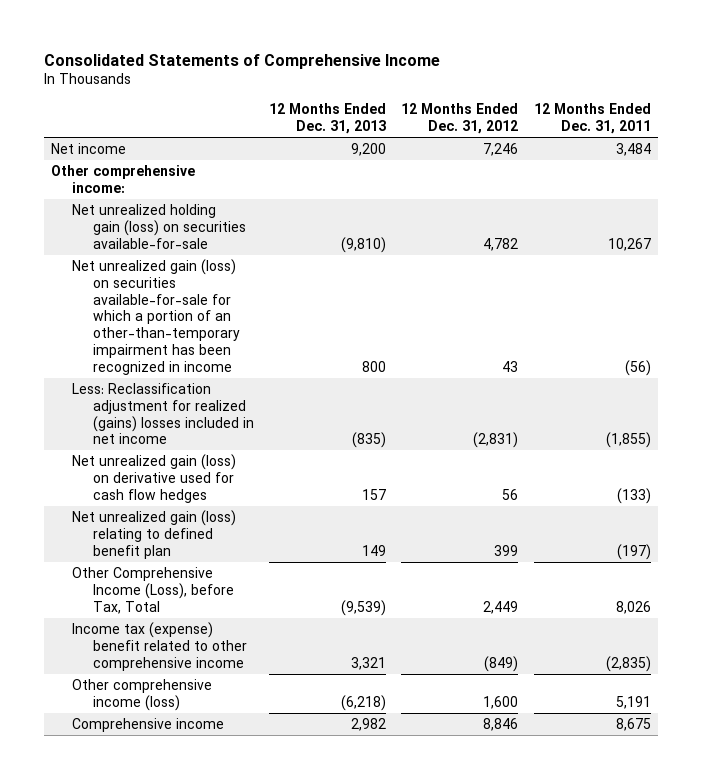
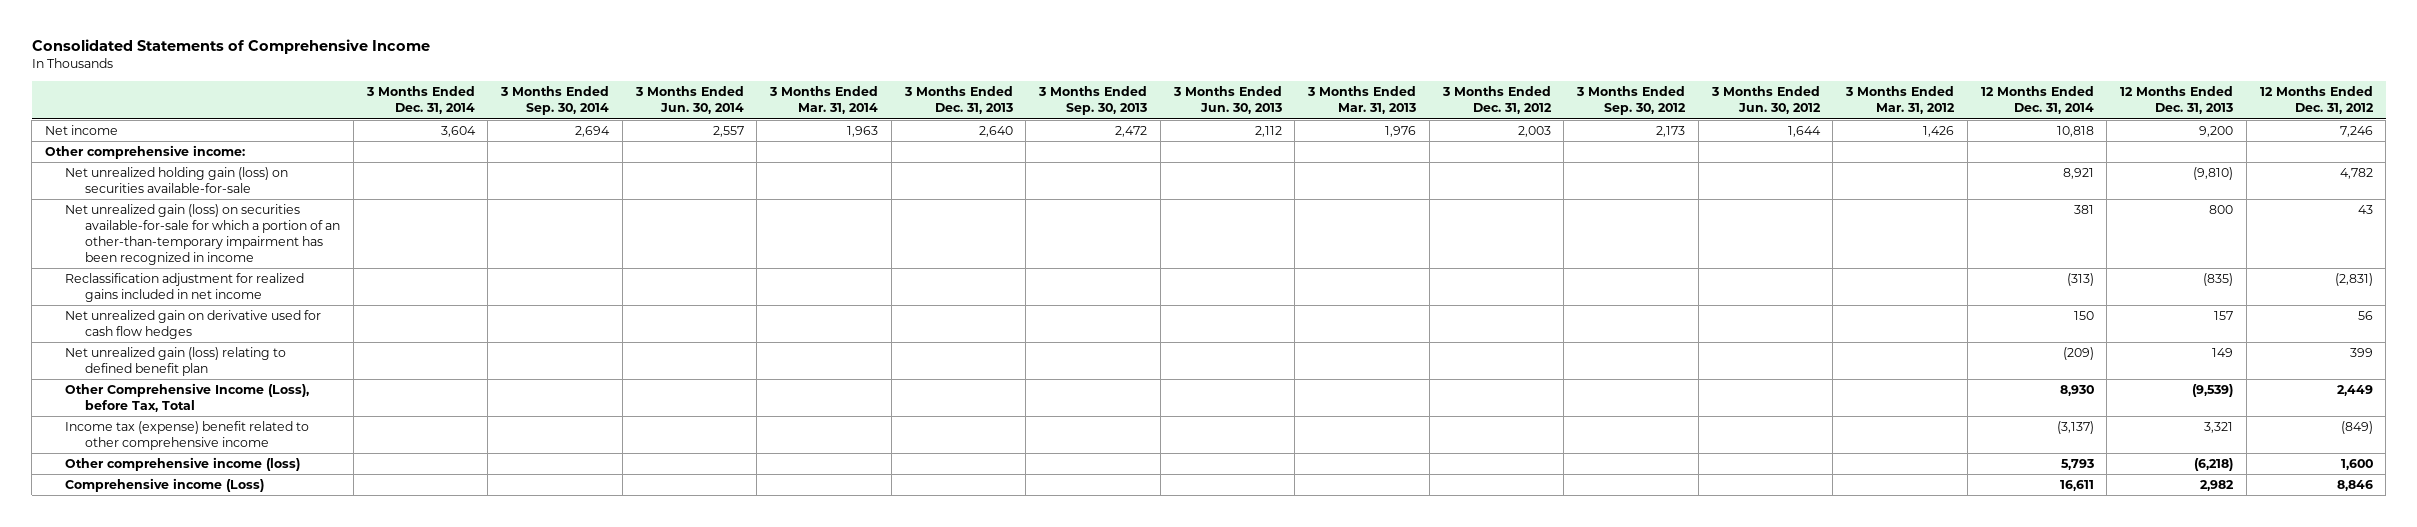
[533,103,651,135] 12 Months Ended Dec. 31, 2011 -> none
none -> [365,86,475,115] 3 Months Ended Dec. 31, 2014
none -> [500,86,610,116] 3 Months Ended Sep. 30, 2014
none -> [634,86,744,115] 3 Months Ended Jun. 30, 2014
none -> [769,86,879,115] 3 Months Ended Mar. 31, 2014
none -> [903,86,1013,115] 3 Months Ended Dec. 31, 2013
none -> [1038,86,1148,116] 3 Months Ended Sep. 30, 2013
none -> [1172,86,1282,115] 3 Months Ended Jun. 30, 2013
none -> [1307,86,1417,115] 3 Months Ended Mar. 31, 2013
none -> [1441,86,1552,115] 3 Months Ended Dec. 31, 2012
none -> [1576,86,1687,116] 3 Months Ended Sep. 30, 2012
none -> [1710,86,1821,115] 3 Months Ended Jun. 30, 2012
none -> [1845,86,1956,115] 3 Months Ended Mar. 31, 2012
none -> [1980,86,2094,115] 12 Months Ended Dec. 31, 2014
[72,382,254,445] Less: Reclassification adjustment for realized (gains) losses included in net income -> [64,273,304,303] Reclassification adjustment for realized gains included in net income
[72,453,237,503] Net unrealized gain (loss) on derivative used for cash flow hedges -> [64,310,321,340] Net unrealized gain on derivative used for cash flow hedges
[72,717,225,732] Comprehensive income -> [64,478,264,493] Comprehensive income (Loss)

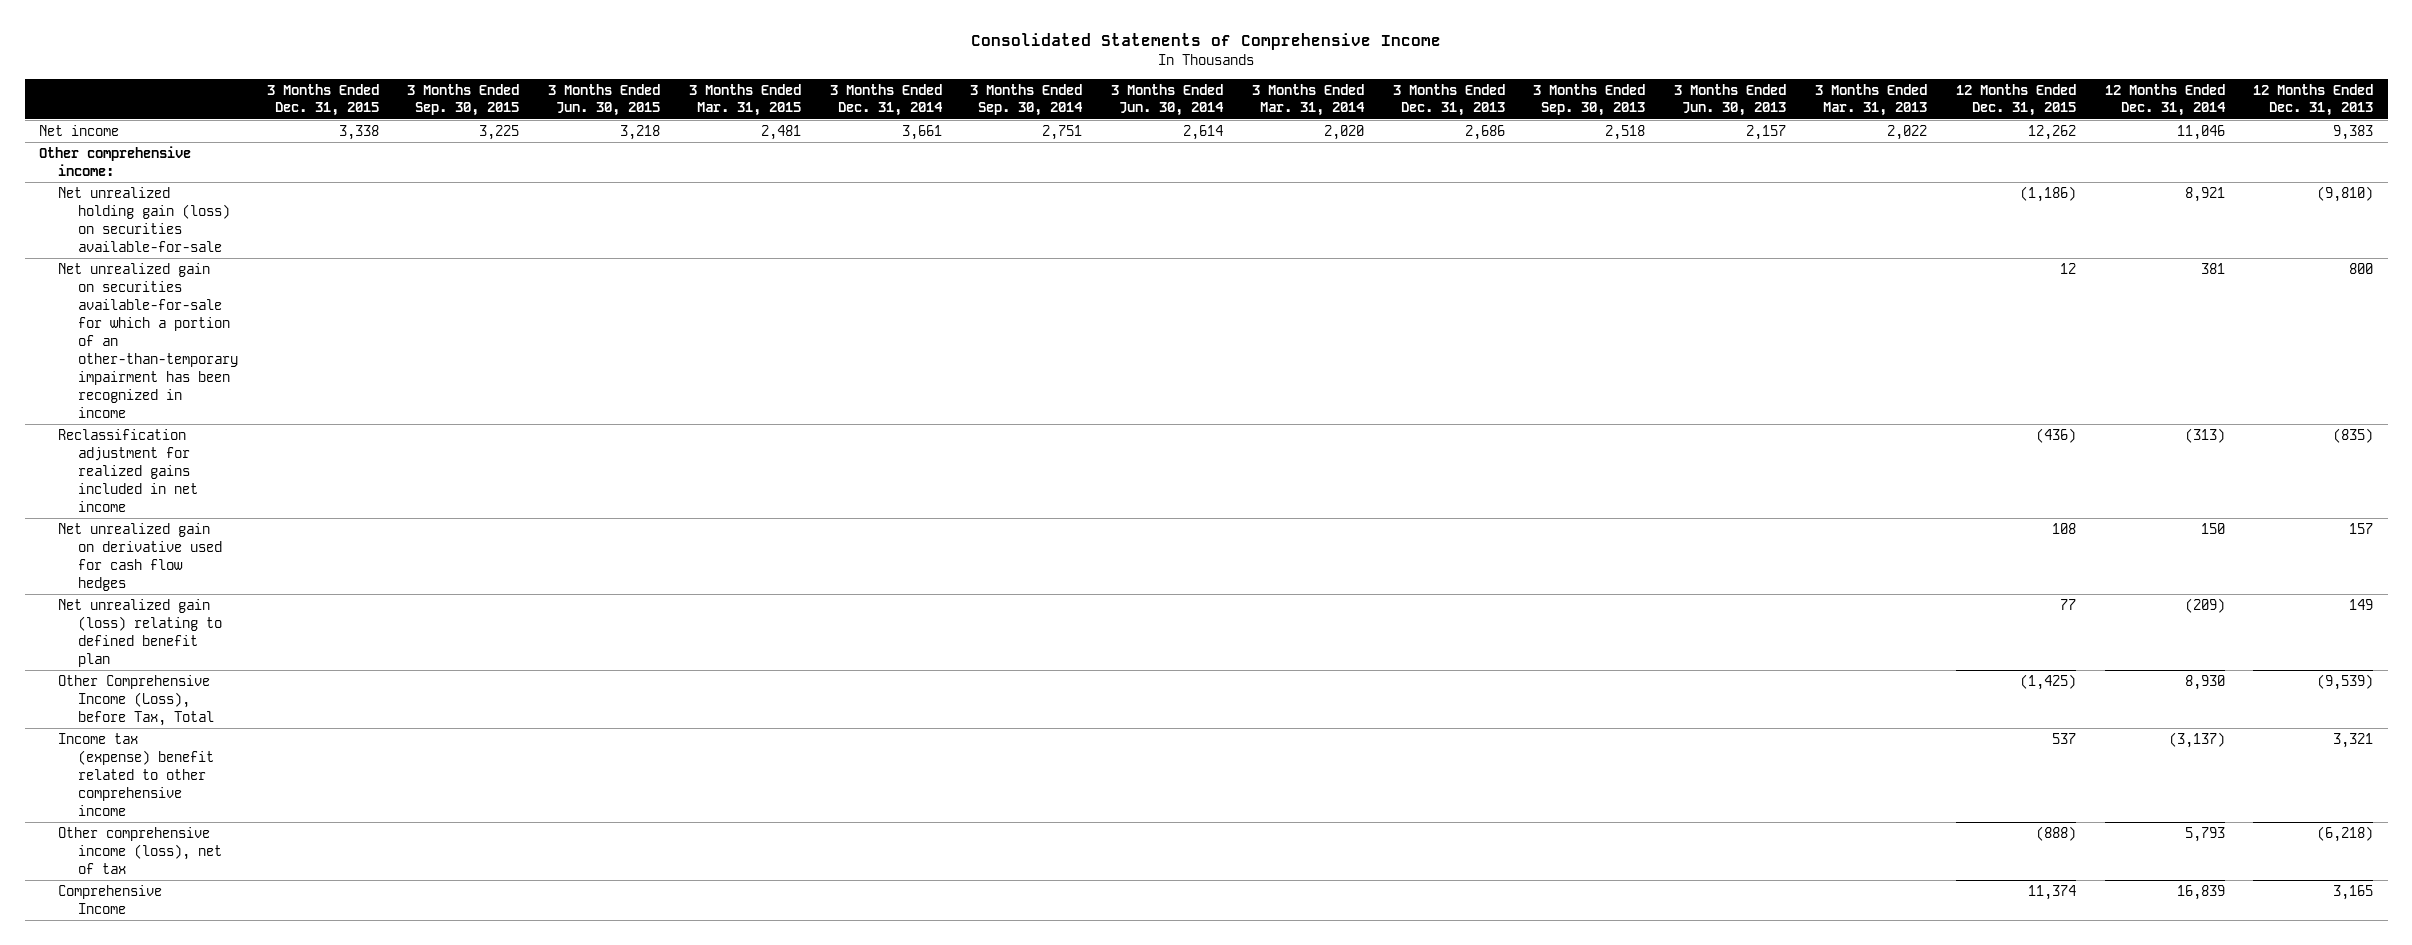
[1441,86,1552,115] 3 Months Ended Dec. 31, 2012 -> none
[1576,86,1687,116] 3 Months Ended Sep. 30, 2012 -> none
[1710,86,1821,115] 3 Months Ended Jun. 30, 2012 -> none
[1845,86,1956,115] 3 Months Ended Mar. 31, 2012 -> none
[2259,86,2374,115] 12 Months Ended Dec. 31, 2012 -> none
none -> [266,83,379,117] 3 Months Ended Dec. 31, 2015
none -> [407,83,520,117] 3 Months Ended Sep. 30, 2015
none -> [548,83,661,117] 3 Months Ended Jun. 30, 2015
none -> [688,83,801,117] 3 Months Ended Mar. 31, 2015
none -> [1955,83,2076,117] 12 Months Ended Dec. 31, 2015
[440,126,476,138] 3,604 -> [901,124,942,140] 3,661
[575,126,611,138] 2,694 -> [1042,124,1083,140] 2,751
[712,126,744,138] 2,557 -> [1183,124,1224,140] 2,614
[847,126,879,138] 1,963 -> [1323,124,1364,140] 2,020
[978,126,1013,138] 2,640 -> [1464,124,1505,140] 2,686
[1115,126,1148,138] 2,472 -> [1605,124,1646,140] 2,518
[1254,126,1282,138] 2,112 -> [1746,124,1787,140] 2,157
[1385,126,1417,138] 1,976 -> [1886,124,1927,140] 2,022
[2056,126,2094,138] 10,818 -> [2176,124,2225,140] 11,046
[2199,126,2234,138] 9,200 -> [2333,124,2374,140] 9,383
[64,204,341,265] Net unrealized gain (loss) on securities available-for-sale for which a portion of an other-than-temporary impairment has been recognized in income -> [58,262,238,418] Net unrealized gain on securities available-for-sale for which a portion of an other-than-temporary impairment has been recognized in income
[64,457,300,472] Other comprehensive income (loss) -> [58,826,222,874] Other comprehensive income (loss), net of tax
[64,478,264,493] Comprehensive income (Loss) -> [58,884,163,914] Comprehensive Income
[2059,480,2094,492] 16,611 -> [2176,884,2225,900] 16,839
[2200,480,2235,492] 2,982 -> [2333,884,2374,900] 3,165

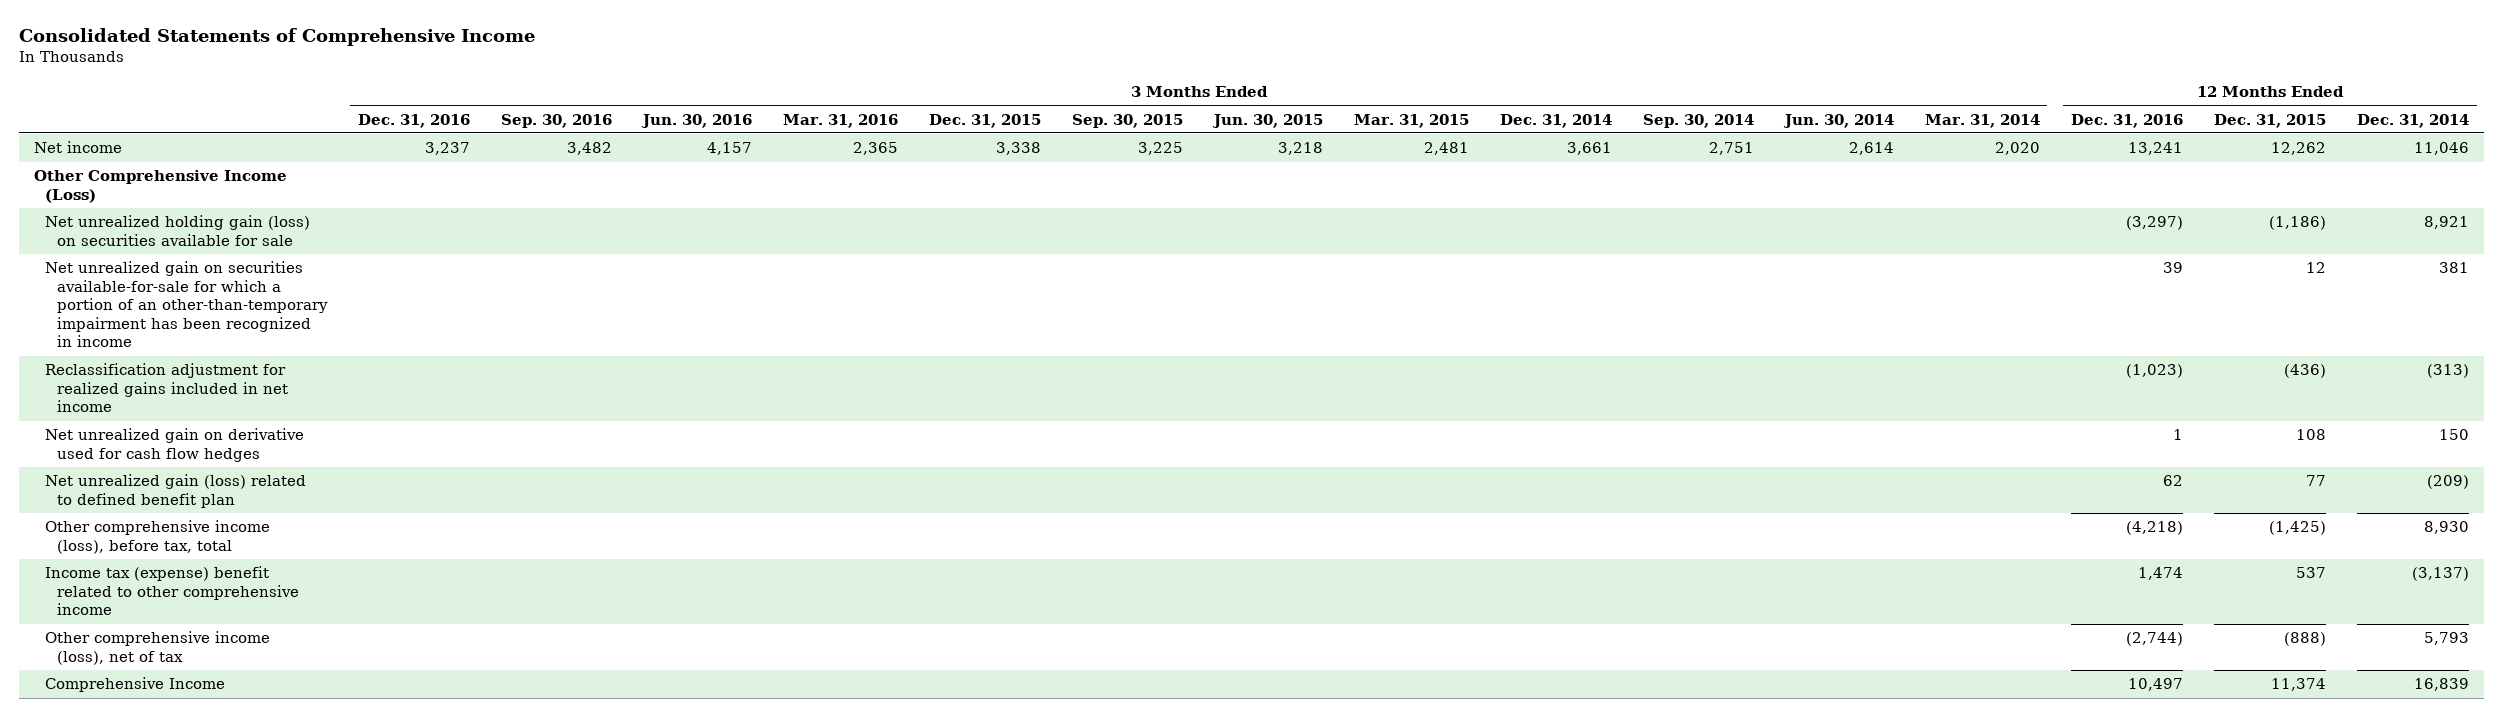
[1392,83,1505,117] 3 Months Ended Dec. 31, 2013 -> none
[1533,83,1646,117] 3 Months Ended Sep. 30, 2013 -> none
[1674,83,1787,117] 3 Months Ended Jun. 30, 2013 -> none
[1814,83,1927,117] 3 Months Ended Mar. 31, 2013 -> none
[2253,83,2374,117] 12 Months Ended Dec. 31, 2013 -> none
none -> [357,113,470,128] Dec. 31, 2016
none -> [500,113,612,128] Sep. 30, 2016
none -> [640,113,752,128] Jun. 30, 2016
none -> [782,113,898,128] Mar. 31, 2016
none -> [2070,113,2183,128] Dec. 31, 2016
[39,145,192,176] Other comprehensive income: -> [34,170,288,203] Other Comprehensive Income (Loss)
[58,186,230,252] Net unrealized holding gain (loss) on securities available-for-sale -> [45,215,311,246] Net unrealized holding gain (loss) on securities available for sale
[58,598,222,667] Net unrealized gain (loss) relating to defined benefit plan -> [45,474,307,508] Net unrealized gain (loss) related to defined benefit plan
[58,674,214,726] Other Comprehensive Income (Loss), before Tax, Total -> [45,520,271,554] Other comprehensive income (loss), before tax, total

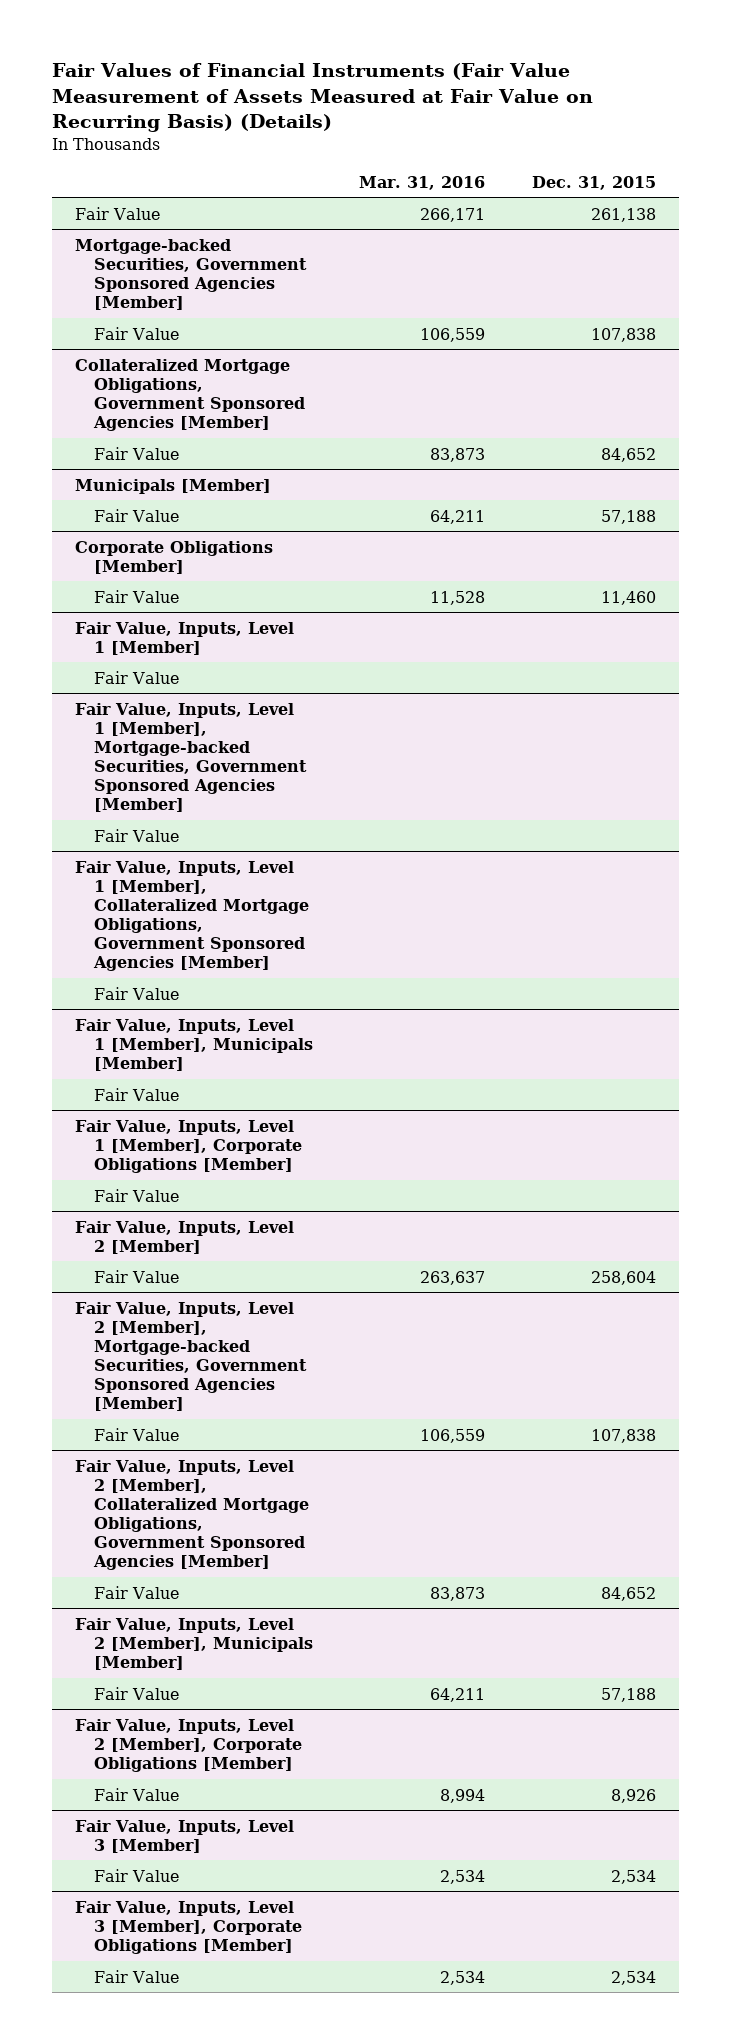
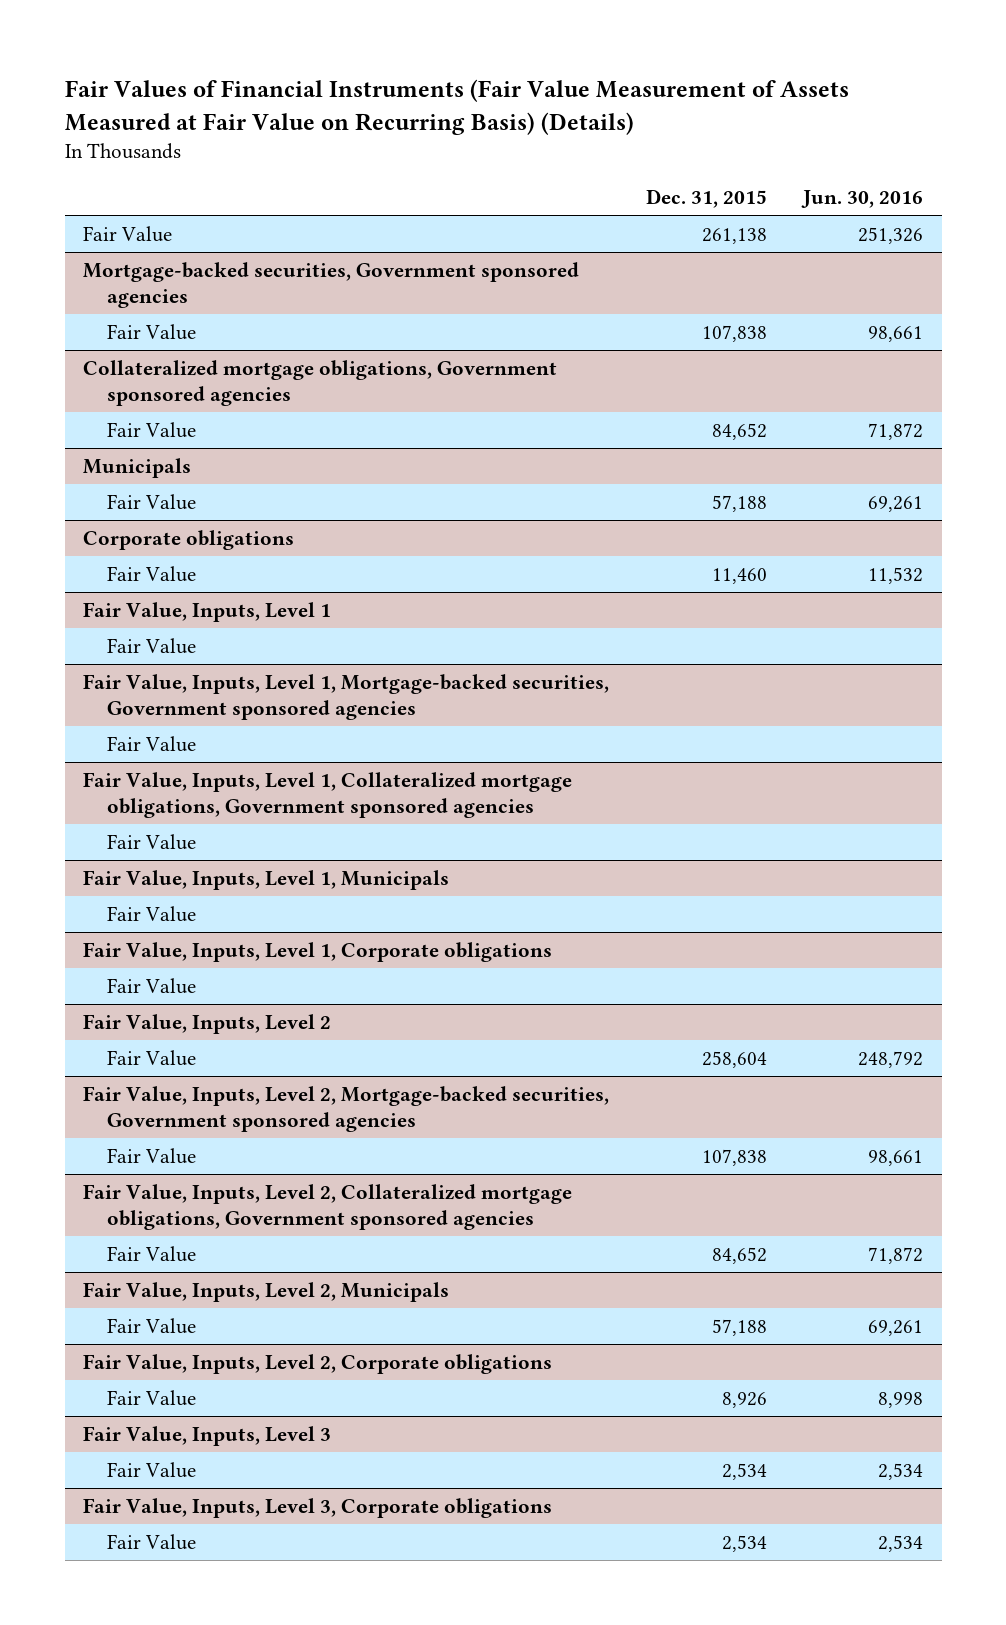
[359,175,486,190] Mar. 31, 2016 -> none
none -> [801,190,924,209] Jun. 30, 2016
[75,238,308,310] Mortgage-backed Securities, Government Sponsored Agencies [Member] -> [82,261,579,309] Mortgage-backed securities, Government sponsored agencies
[75,358,306,431] Collateralized Mortgage Obligations, Government Sponsored Agencies [Member] -> [82,359,557,407] Collateralized mortgage obligations, Government sponsored agencies
[75,478,272,494] Municipals [Member] -> [82,457,191,478] Municipals
[75,540,274,574] Corporate Obligations [Member] -> [82,529,294,550] Corporate obligations
[75,621,295,655] Fair Value, Inputs, Level 1 [Member] -> [82,601,331,622] Fair Value, Inputs, Level 1
[75,702,308,813] Fair Value, Inputs, Level 1 [Member], Mortgage-backed Securities, Government Sponsored Agencies [Member] -> [82,673,609,721] Fair Value, Inputs, Level 1, Mortgage-backed securities, Government sponsored agencies
[75,860,310,972] Fair Value, Inputs, Level 1 [Member], Collateralized Mortgage Obligations, Government Sponsored Agencies [Member] -> [82,771,572,819] Fair Value, Inputs, Level 1, Collateralized mortgage obligations, Government sponsored agencies
[75,1018,314,1071] Fair Value, Inputs, Level 1 [Member], Municipals [Member] -> [82,869,449,890] Fair Value, Inputs, Level 1, Municipals
[75,1119,303,1173] Fair Value, Inputs, Level 1 [Member], Corporate Obligations [Member] -> [82,941,552,962] Fair Value, Inputs, Level 1, Corporate obligations
[75,1220,295,1254] Fair Value, Inputs, Level 2 [Member] -> [82,1013,331,1034] Fair Value, Inputs, Level 2
[75,1301,308,1412] Fair Value, Inputs, Level 2 [Member], Mortgage-backed Securities, Government Sponsored Agencies [Member] -> [82,1085,609,1133] Fair Value, Inputs, Level 2, Mortgage-backed securities, Government sponsored agencies
[75,1459,310,1571] Fair Value, Inputs, Level 2 [Member], Collateralized Mortgage Obligations, Government Sponsored Agencies [Member] -> [82,1183,572,1231] Fair Value, Inputs, Level 2, Collateralized mortgage obligations, Government sponsored agencies
[75,1617,314,1670] Fair Value, Inputs, Level 2 [Member], Municipals [Member] -> [82,1281,449,1302] Fair Value, Inputs, Level 2, Municipals
[75,1718,303,1772] Fair Value, Inputs, Level 2 [Member], Corporate Obligations [Member] -> [82,1353,552,1374] Fair Value, Inputs, Level 2, Corporate obligations
[75,1819,295,1853] Fair Value, Inputs, Level 3 [Member] -> [82,1425,331,1446] Fair Value, Inputs, Level 3
[75,1900,303,1954] Fair Value, Inputs, Level 3 [Member], Corporate Obligations [Member] -> [82,1497,552,1518] Fair Value, Inputs, Level 3, Corporate obligations

